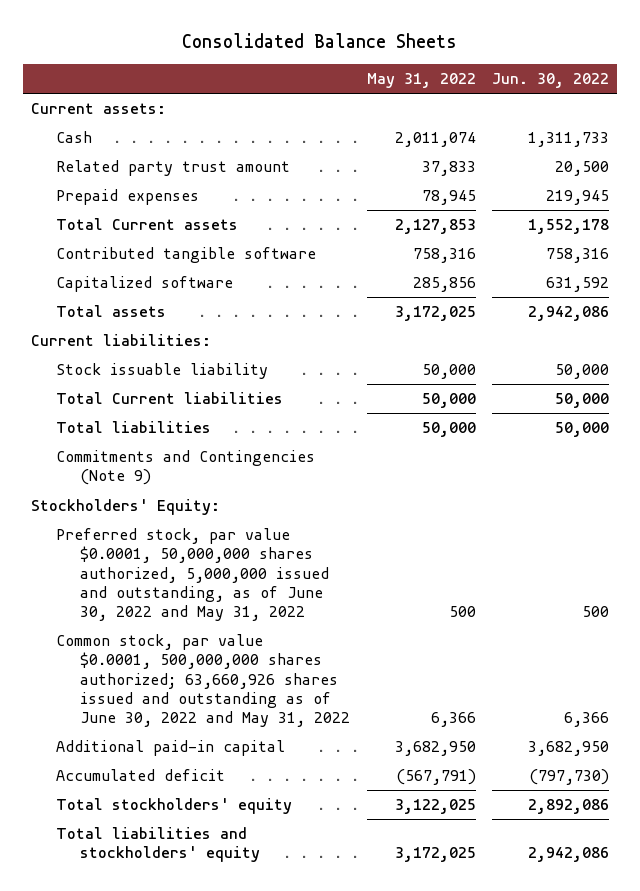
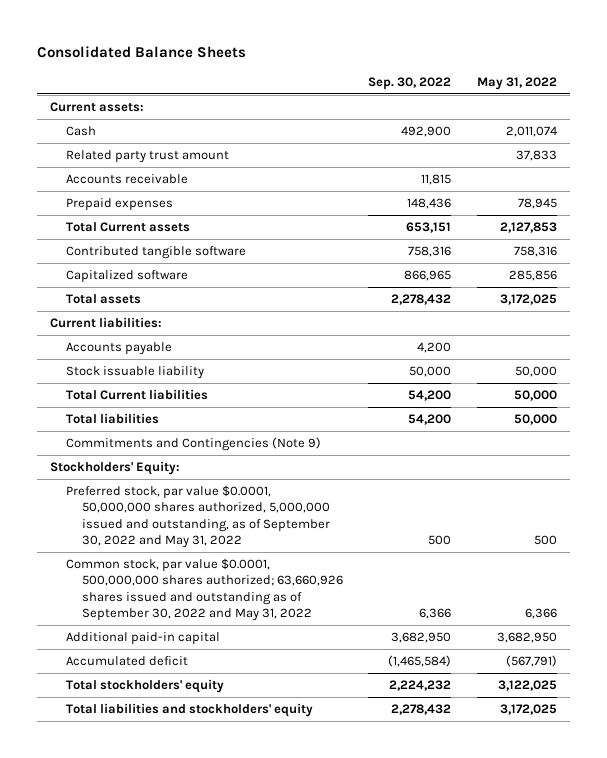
[491,72,609,88] Jun. 30, 2022 -> none
none -> [368,76,452,90] Sep. 30, 2022
none -> [65,173,188,184] Accounts receivable
none -> [65,341,172,355] Accounts payable
[55,528,330,622] Preferred stock, par value $0.0001, 50,000,000 shares authorized, 5,000,000 issued and outstanding, as of June 30, 2022 and May 31, 2022 -> [65,484,330,549] Preferred stock, par value $0.0001, 50,000,000 shares authorized, 5,000,000 issued and outstanding, as of September 30, 2022 and May 31, 2022
[55,634,351,728] Common stock, par value $0.0001, 500,000,000 shares authorized; 63,660,926 shares issued and outstanding as of June 30, 2022 and May 31, 2022 -> [65,557,343,622] Common stock, par value $0.0001, 500,000,000 shares authorized; 63,660,926 shares issued and outstanding as of September 30, 2022 and May 31, 2022

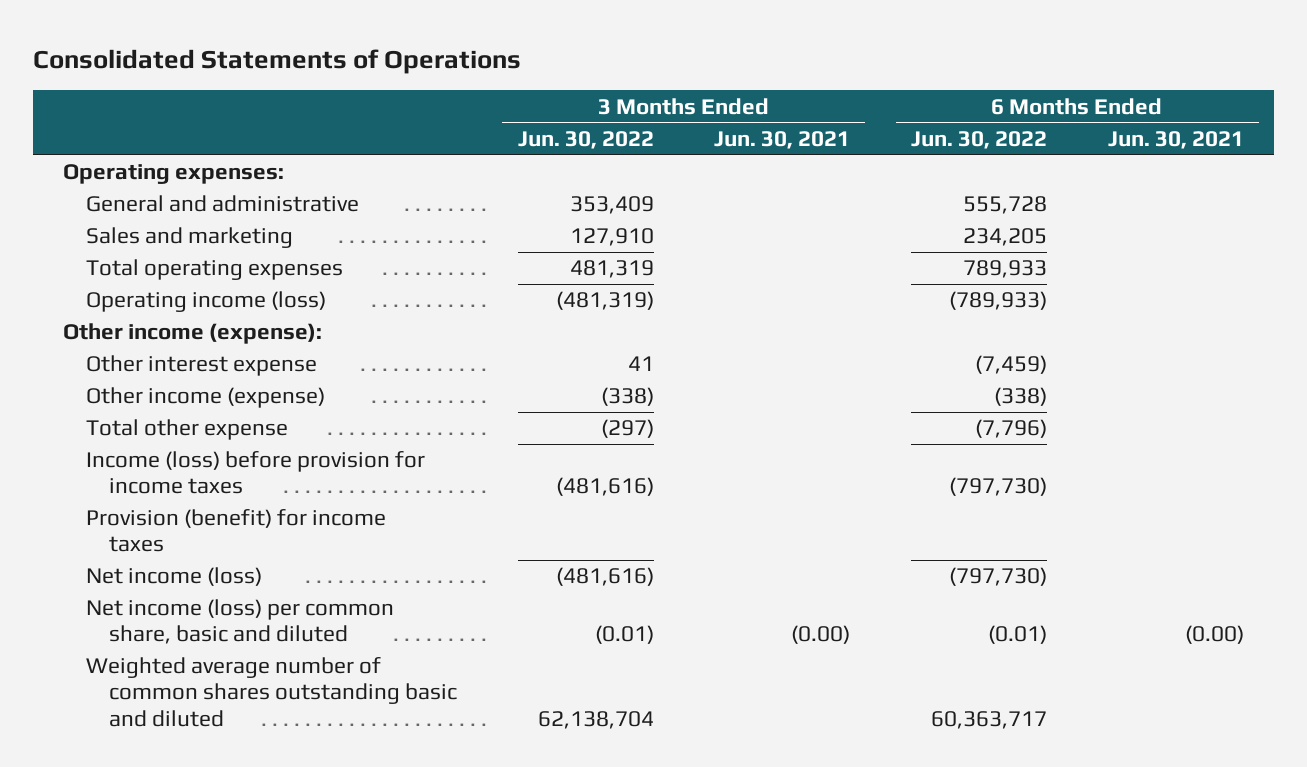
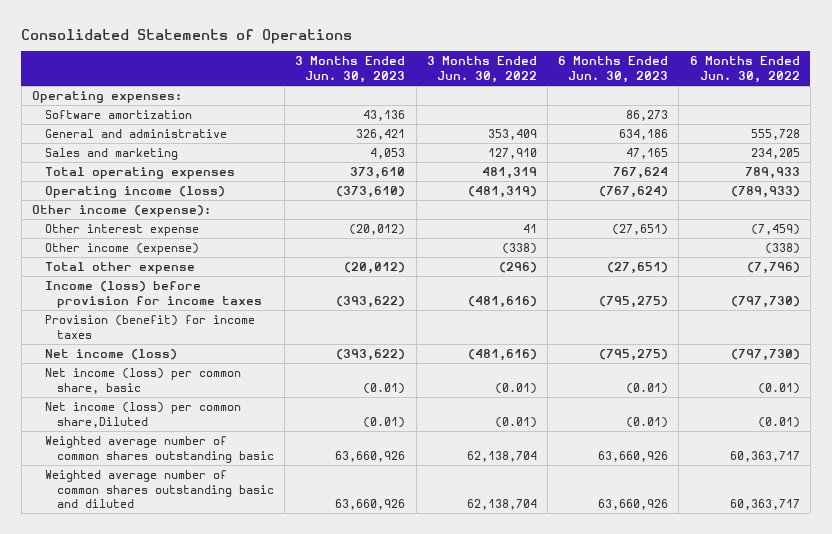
[714,130,851,149] Jun. 30, 2021 -> none
[1107,130,1244,149] Jun. 30, 2021 -> none
none -> [295,56,406,83] 3 Months Ended Jun. 30, 2023
none -> [558,56,669,83] 6 Months Ended Jun. 30, 2023
none -> [44,110,192,120] Software amortization
[600,419,654,439] (297) -> [498,262,537,274] (296)
[86,599,395,645] Net income (loss) per common share, basic and diluted -> [44,368,241,394] Net income (loss) per common share, basic
none -> [44,402,241,428] Net income (loss) per common share,Diluted
none -> [44,436,275,463] Weighted average number of common shares outstanding basic

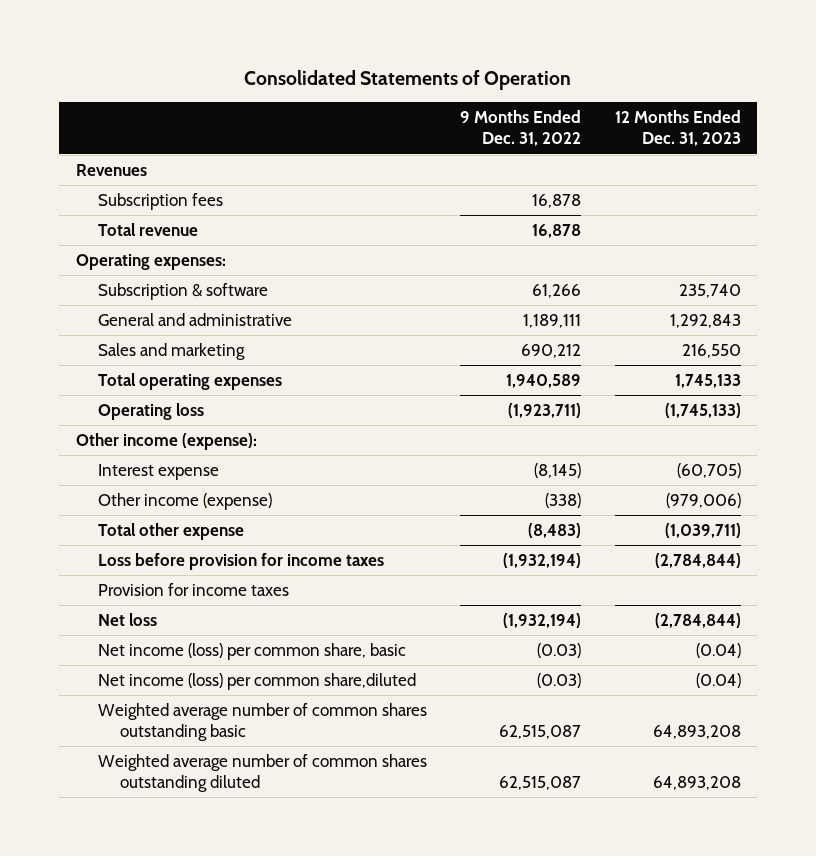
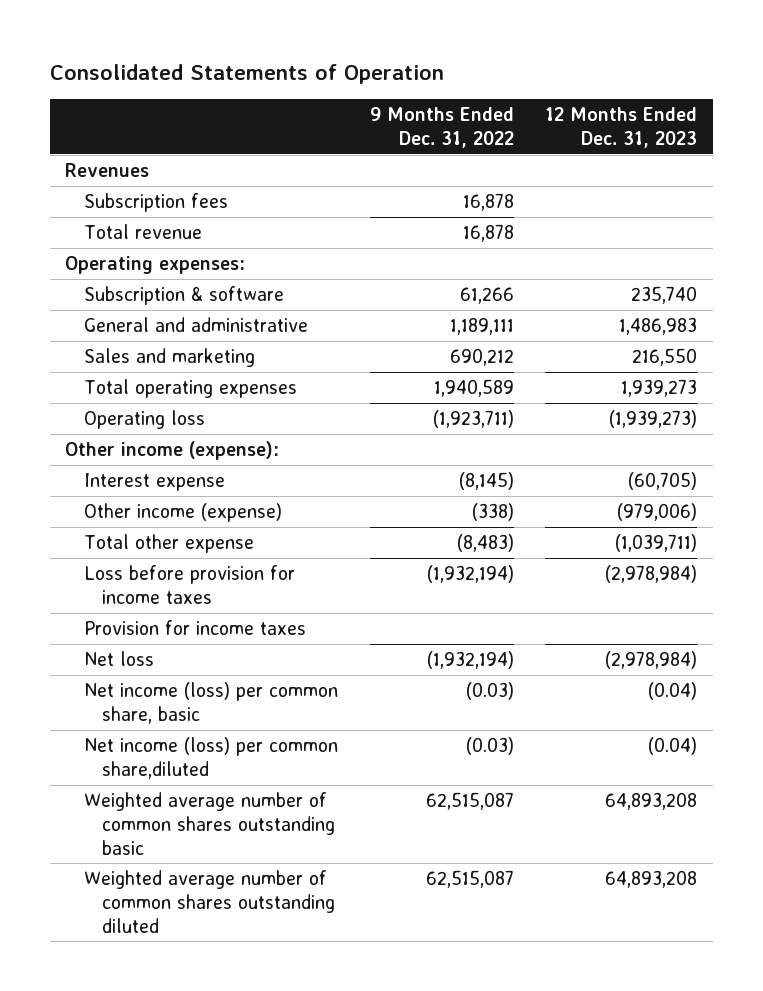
[669,314,741,329] 1,292,843 -> [619,316,698,335] 1,486,983
[674,374,741,389] 1,745,133 -> [621,378,698,397] 1,939,273
[664,403,741,419] (1,745,133) -> [609,409,698,428] (1,939,273)
[654,553,741,569] (2,784,844) -> [605,564,698,583] (2,978,984)
[654,613,741,629] (2,784,844) -> [605,650,698,669] (2,978,984)

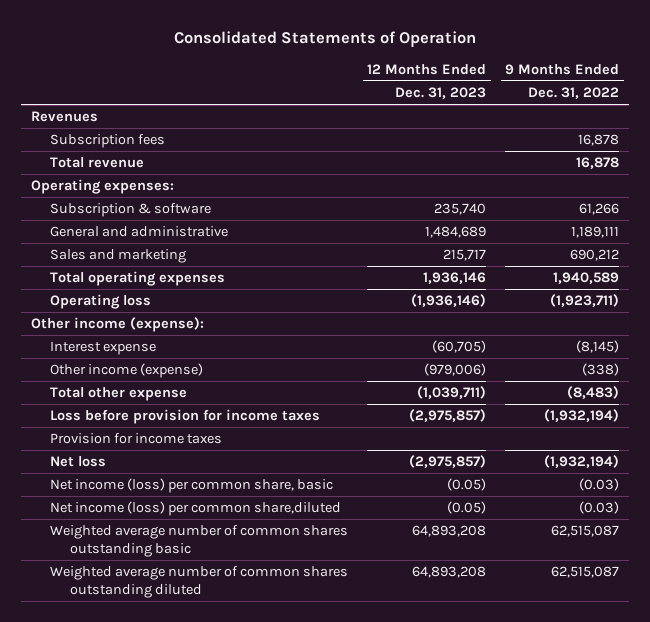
[619,316,698,335] 1,486,983 -> [425,226,487,239] 1,484,689
[632,347,698,366] 216,550 -> [443,249,487,262] 215,717
[621,378,698,397] 1,939,273 -> [423,272,487,285] 1,936,146
[609,409,698,428] (1,939,273) -> [411,294,487,308] (1,936,146)
[605,564,698,583] (2,978,984) -> [409,409,487,423] (2,975,857)
[605,650,698,669] (2,978,984) -> [409,455,487,469] (2,975,857)
[648,681,698,700] (0.04) -> [447,478,487,492] (0.05)
[648,736,698,755] (0.04) -> [447,501,487,515] (0.05)

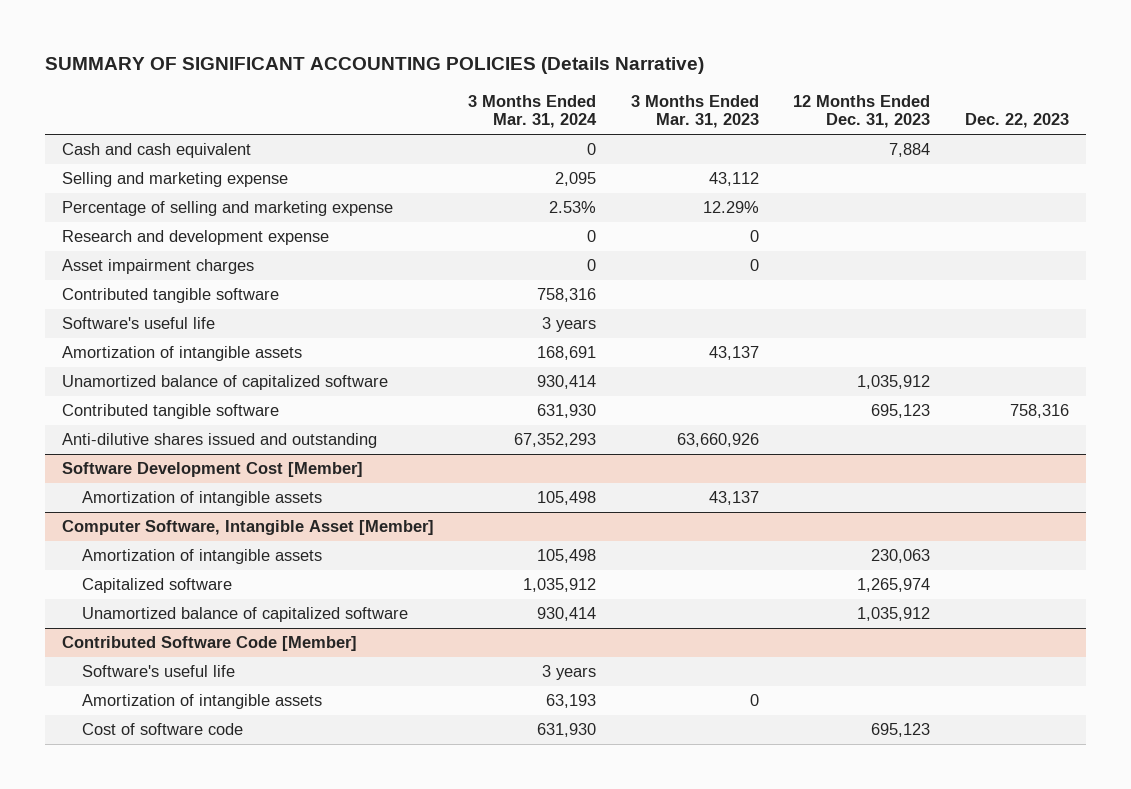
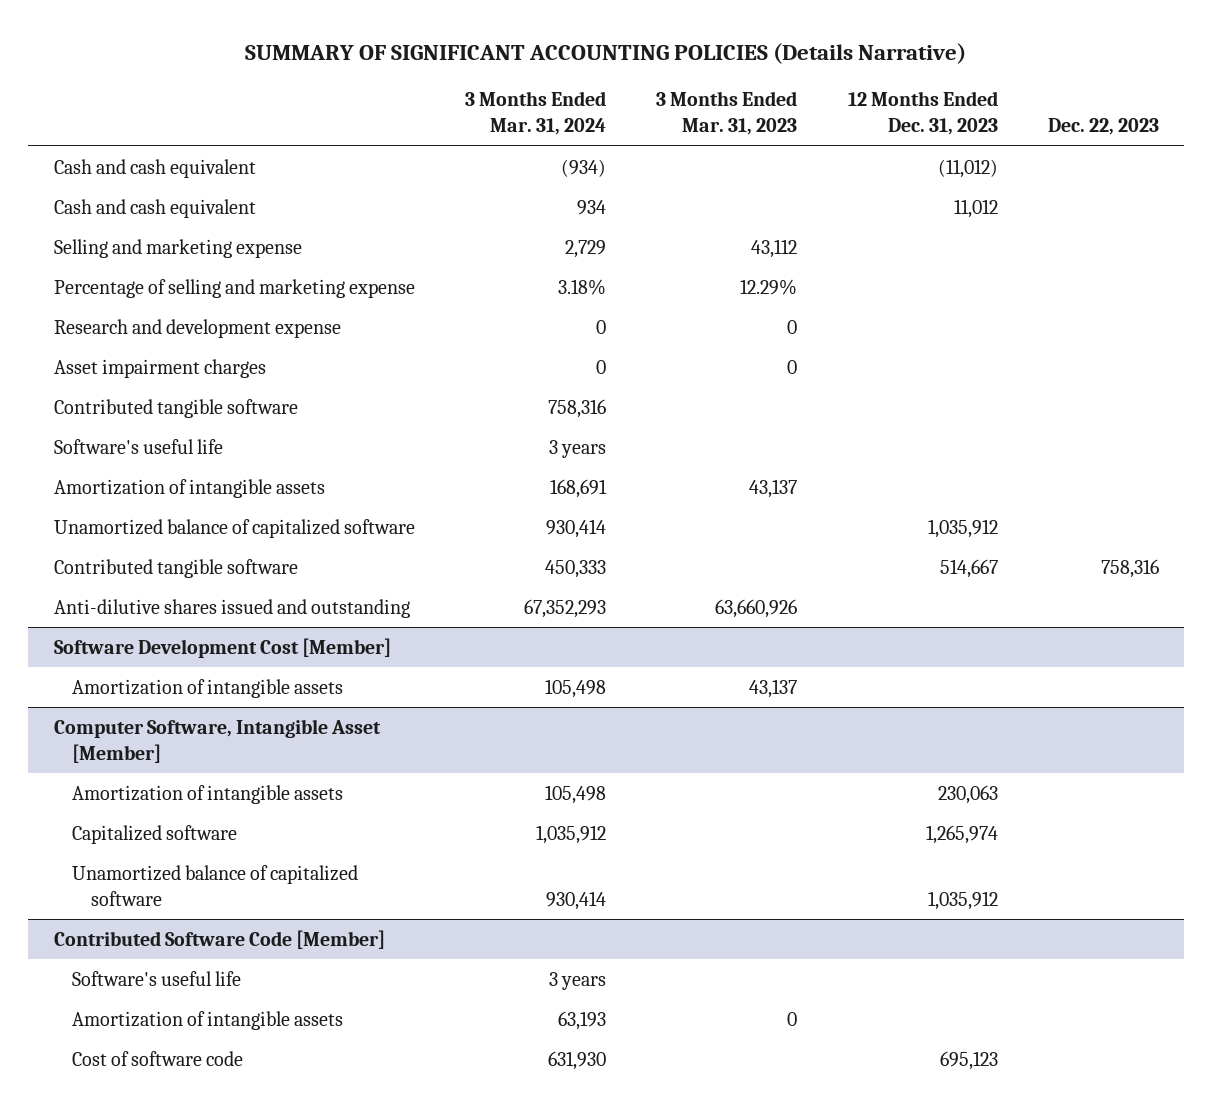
[587,143,597,156] 0 -> [560,158,606,177] (934)
[889,143,931,158] 7,884 -> [937,158,998,178] (11,012)
none -> [53,198,256,218] Cash and cash equivalent
[555,172,597,187] 2,095 -> [564,239,606,258] 2,729
[549,201,597,214] 2.53% -> [557,278,606,295] 3.18%
[537,404,597,419] 631,930 -> [544,559,606,578] 450,333
[871,404,931,419] 695,123 -> [939,558,998,578] 514,667

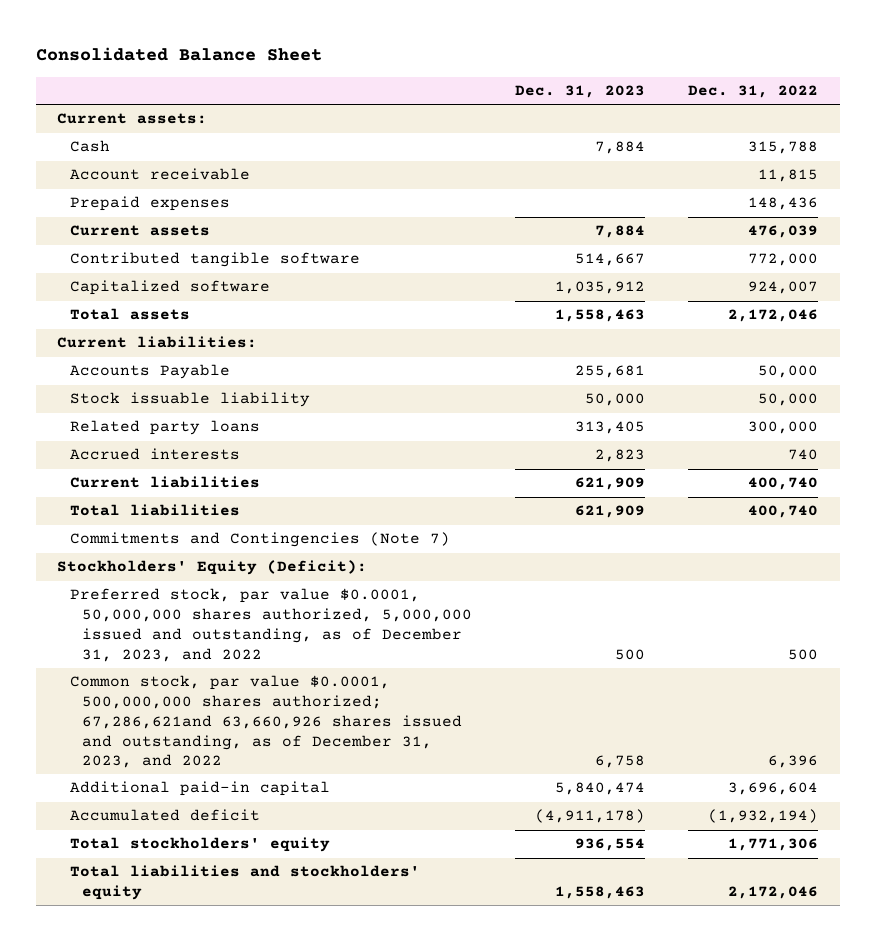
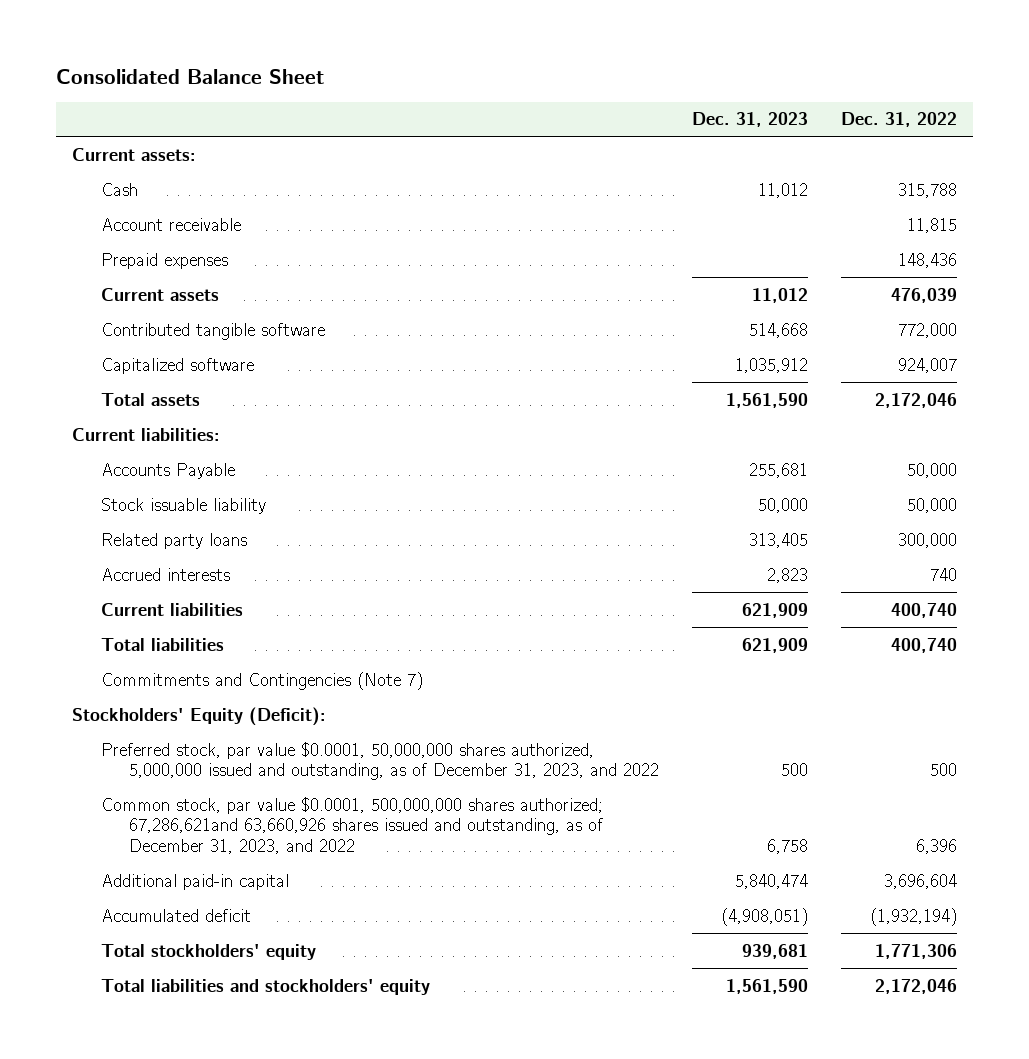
[595,141,646,155] 7,884 -> [757,182,808,198] 11,012
[595,225,646,239] 7,884 -> [751,287,808,303] 11,012
[575,253,646,267] 514,667 -> [748,322,808,338] 514,668
[555,309,646,323] 1,558,463 -> [725,392,808,408] 1,561,590
[535,809,646,824] (4,911,178) -> [720,907,808,926] (4,908,051)
[575,838,646,852] 936,554 -> [741,943,808,959] 939,681
[555,886,646,900] 1,558,463 -> [725,978,808,994] 1,561,590

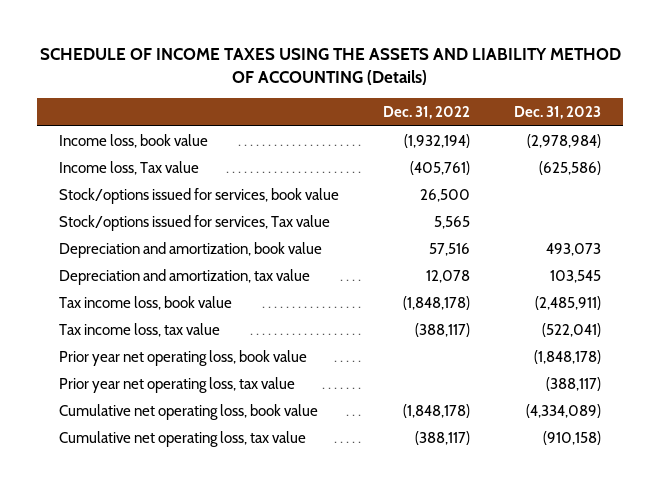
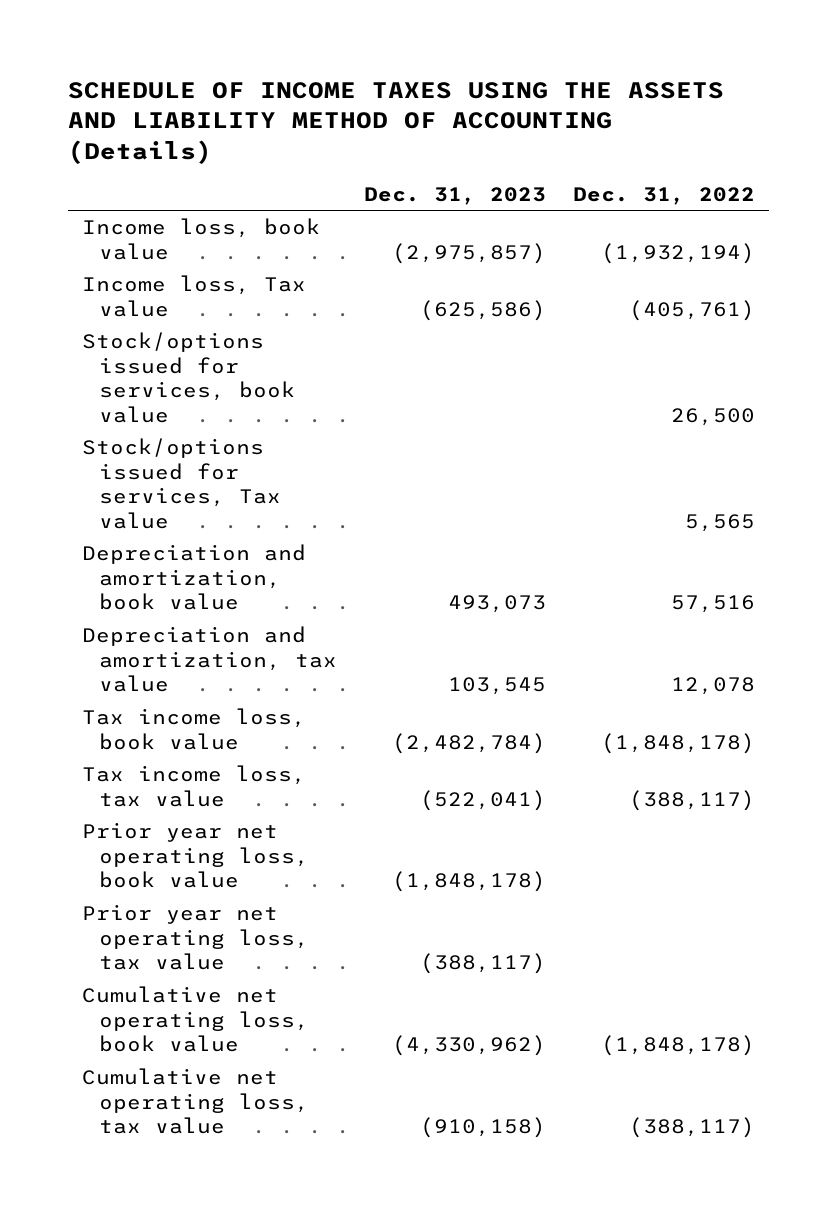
[527,133,602,148] (2,978,984) -> [391,242,546,264] (2,975,857)
[535,295,602,310] (2,485,911) -> [391,732,546,754] (2,482,784)
[526,403,602,418] (4,334,089) -> [391,1035,546,1057] (4,330,962)

